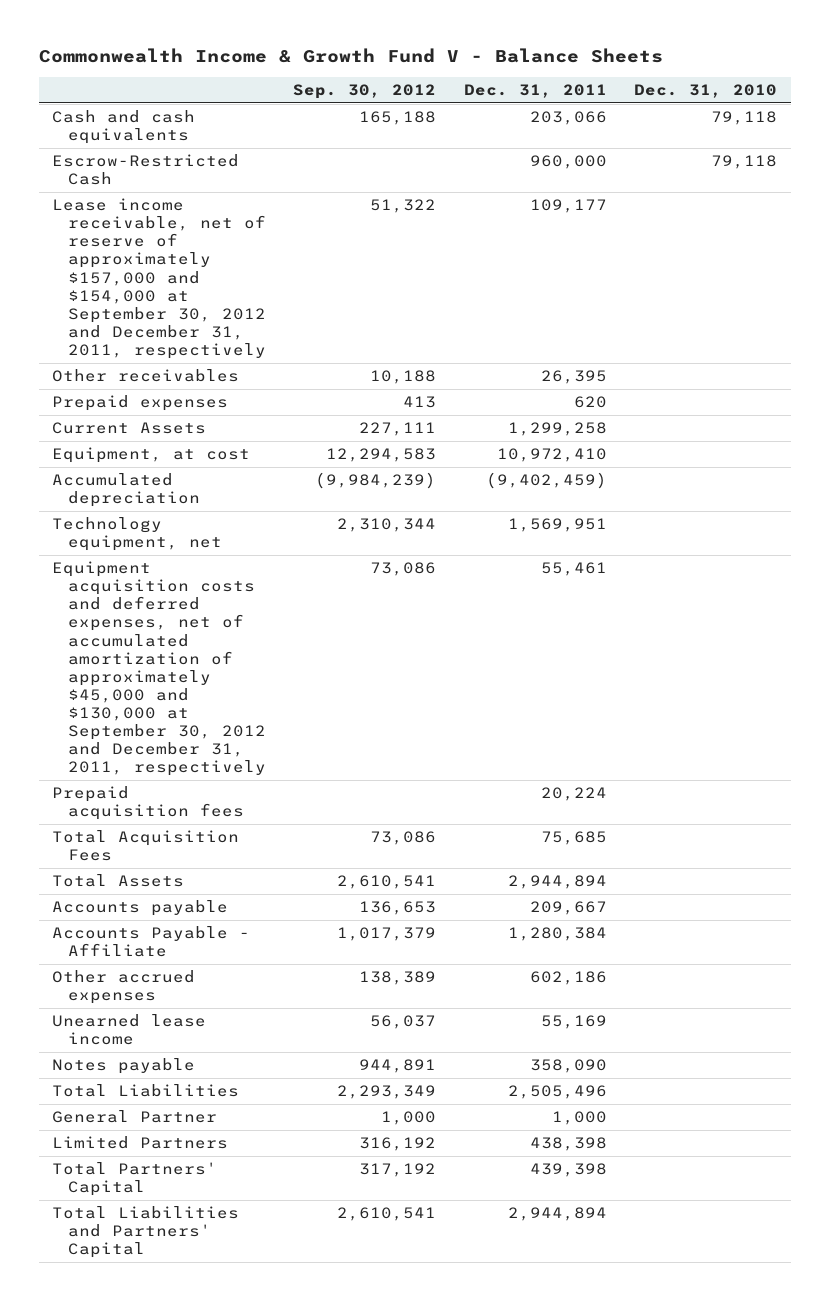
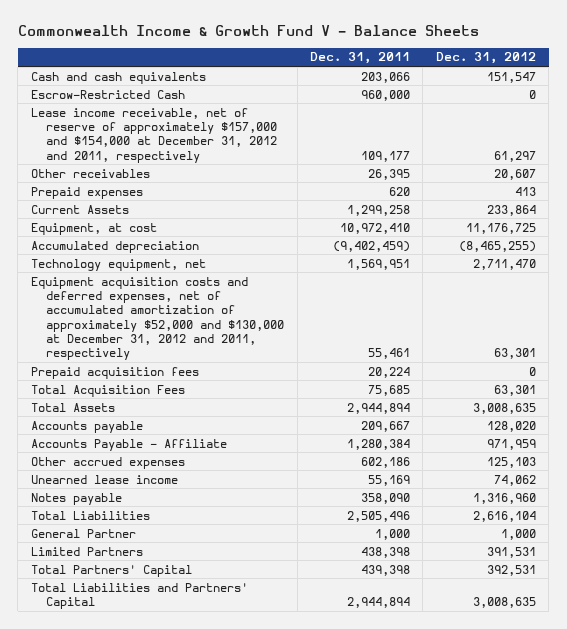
[293,84,437,100] Sep. 30, 2012 -> none
[634,84,778,99] Dec. 31, 2010 -> none
none -> [435,52,536,65] Dec. 31, 2012
[52,198,266,359] Lease income receivable, net of reserve of approximately $157,000 and $154,000 at September 30, 2012 and December 31, 2011, respectively -> [30,107,278,163] Lease income receivable, net of reserve of approximately $157,000 and $154,000 at December 31, 2012 and 2011, respectively
[52,561,266,777] Equipment acquisition costs and deferred expenses, net of accumulated amortization of approximately $45,000 and $130,000 at September 30, 2012 and December 31, 2011, respectively -> [30,276,285,361] Equipment acquisition costs and deferred expenses, net of accumulated amortization of approximately $52,000 and $130,000 at December 31, 2012 and 2011, respectively

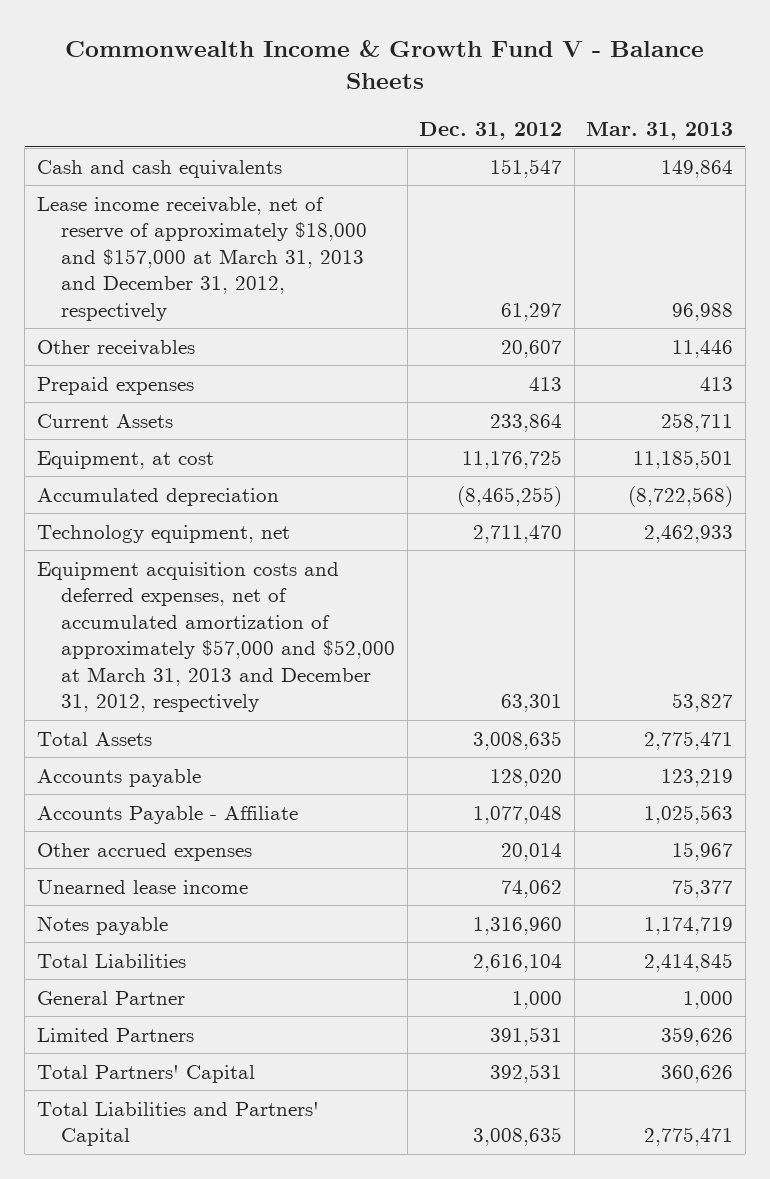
[310,52,411,65] Dec. 31, 2011 -> none
none -> [586,121,734,140] Mar. 31, 2013
[30,89,185,99] Escrow-Restricted Cash -> none
[30,107,278,163] Lease income receivable, net of reserve of approximately $157,000 and $154,000 at December 31, 2012 and 2011, respectively -> [36,196,368,321] Lease income receivable, net of reserve of approximately $18,000 and $157,000 at March 31, 2013 and December 31, 2012, respectively
[30,366,199,379] Prepaid acquisition fees -> none
[30,384,185,397] Total Acquisition Fees -> none
[30,276,285,361] Equipment acquisition costs and deferred expenses, net of accumulated amortization of approximately $52,000 and $130,000 at December 31, 2012 and 2011, respectively -> [36,561,396,713] Equipment acquisition costs and deferred expenses, net of accumulated amortization of approximately $57,000 and $52,000 at March 31, 2013 and December 31, 2012, respectively
[486,438,536,450] 971,959 -> [473,805,563,824] 1,077,048
[486,456,536,468] 125,103 -> [501,842,563,861] 20,014

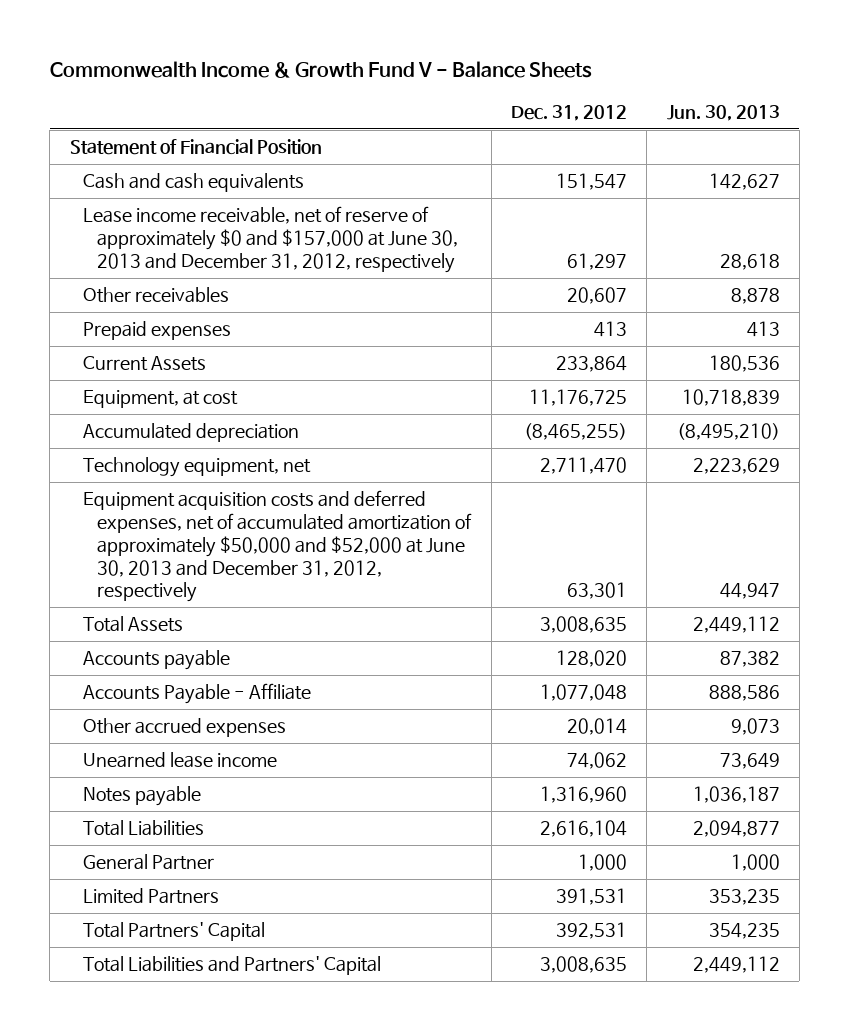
[586,121,734,140] Mar. 31, 2013 -> none
none -> [666,104,780,121] Jun. 30, 2013
none -> [69,139,322,156] Statement of Financial Position
[36,196,368,321] Lease income receivable, net of reserve of approximately $18,000 and $157,000 at March 31, 2013 and December 31, 2012, respectively -> [83,206,459,273] Lease income receivable, net of reserve of approximately $0 and $157,000 at June 30, 2013 and December 31, 2012, respectively
[36,561,396,713] Equipment acquisition costs and deferred expenses, net of accumulated amortization of approximately $57,000 and $52,000 at March 31, 2013 and December 31, 2012, respectively -> [83,490,473,603] Equipment acquisition costs and deferred expenses, net of accumulated amortization of approximately $50,000 and $52,000 at June 30, 2013 and December 31, 2012, respectively

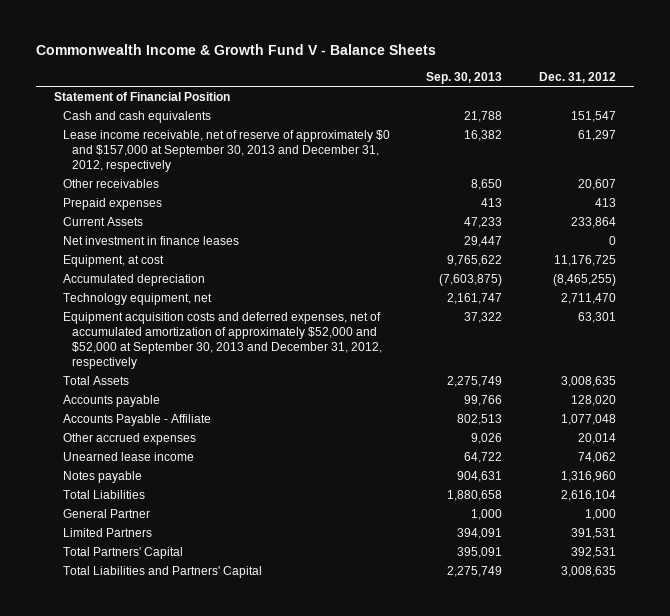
[666,104,780,121] Jun. 30, 2013 -> none
none -> [426,72,503,85] Sep. 30, 2013
[83,206,459,273] Lease income receivable, net of reserve of approximately $0 and $157,000 at June 30, 2013 and December 31, 2012, respectively -> [63,129,391,172] Lease income receivable, net of reserve of approximately $0 and $157,000 at September 30, 2013 and December 31, 2012, respectively
none -> [63,235,240,245] Net investment in finance leases
[83,490,473,603] Equipment acquisition costs and deferred expenses, net of accumulated amortization of approximately $50,000 and $52,000 at June 30, 2013 and December 31, 2012, respectively -> [63,311,383,370] Equipment acquisition costs and deferred expenses, net of accumulated amortization of approximately $52,000 and $52,000 at September 30, 2013 and December 31, 2012, respectively

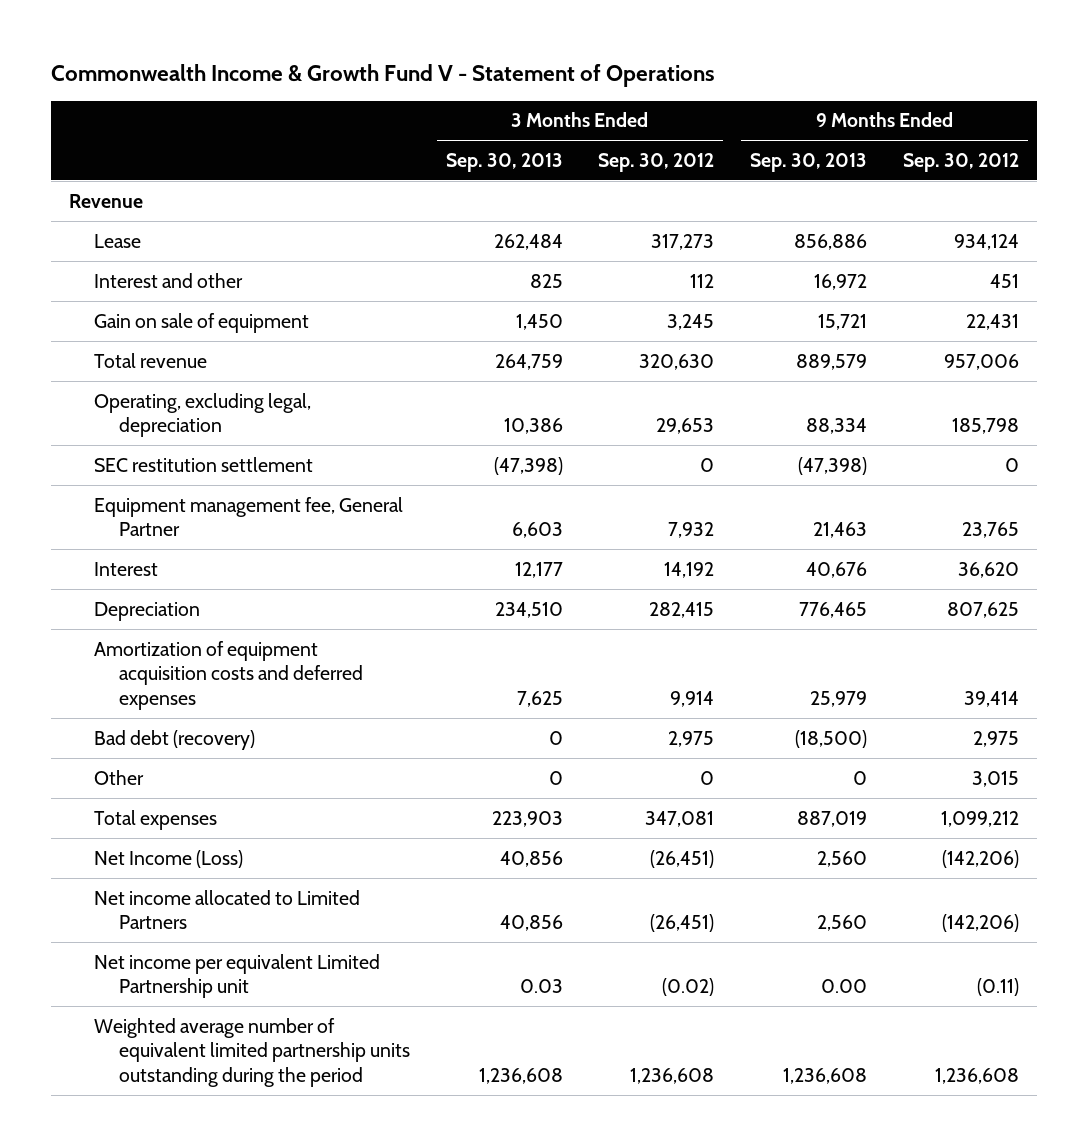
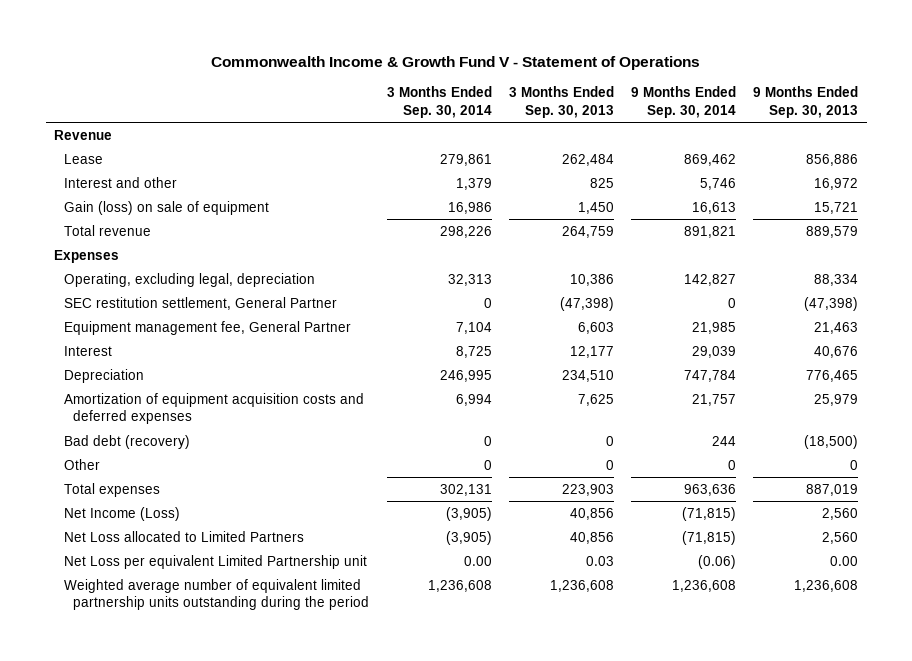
[598,152,715,172] Sep. 30, 2012 -> none
[903,152,1020,172] Sep. 30, 2012 -> none
none -> [386,86,492,118] 3 Months Ended Sep. 30, 2014
none -> [631,86,737,118] 9 Months Ended Sep. 30, 2014
[93,312,309,333] Gain on sale of equipment -> [63,200,269,215] Gain (loss) on sale of equipment
none -> [54,249,120,263] Expenses
[93,456,313,472] SEC restitution settlement -> [63,296,337,310] SEC restitution settlement, General Partner
[93,889,360,930] Net income allocated to Limited Partners -> [63,530,304,542] Net Loss allocated to Limited Partners
[93,953,380,999] Net income per equivalent Limited Partnership unit -> [63,554,367,569] Net Loss per equivalent Limited Partnership unit

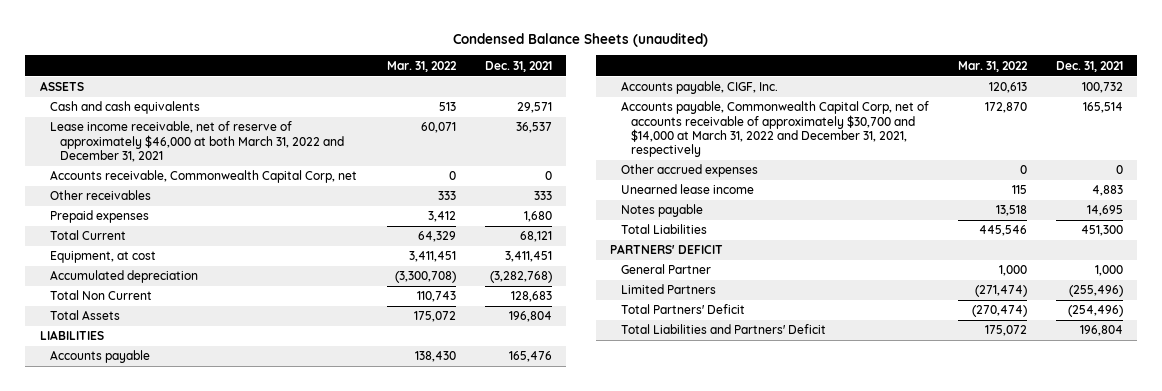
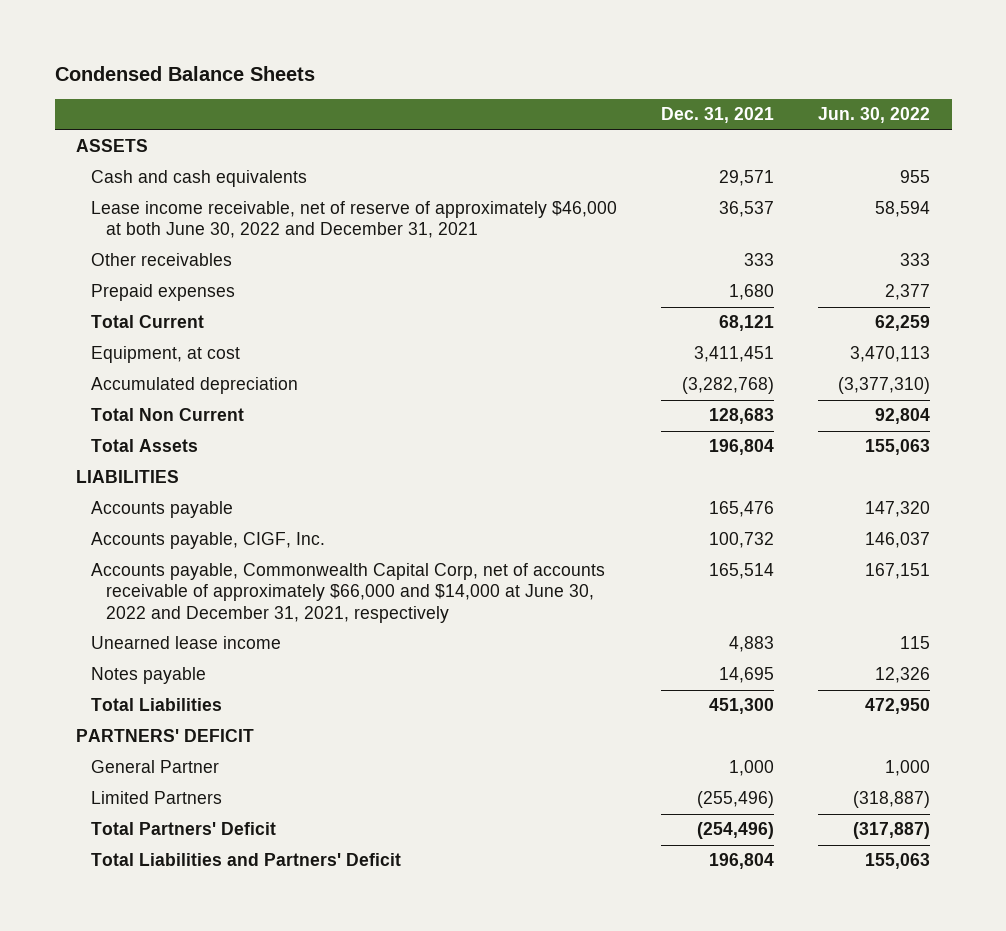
[453,32,709,47] Condensed Balance Sheets (unaudited) -> [54,66,315,82] Condensed Balance Sheets
[386,60,457,72] Mar. 31, 2022 -> none
none -> [817,107,930,124] Jun. 30, 2022
[49,170,357,184] Accounts receivable, Commonwealth Capital Corp, net -> none
[49,121,345,162] Lease income receivable, net of reserve of approximately $46,000 at both March 31, 2022 and December 31, 2021 -> [91,201,618,239] Lease income receivable, net of reserve of approximately $46,000 at both June 30, 2022 and December 31, 2021
[620,164,758,178] Other accrued expenses -> none
[620,101,929,158] Accounts payable, Commonwealth Capital Corp, net of accounts receivable of approximately $30,700 and $14,000 at March 31, 2022 and December 31, 2021, respectively -> [91,563,606,623] Accounts payable, Commonwealth Capital Corp, net of accounts receivable of approximately $66,000 and $14,000 at June 30, 2022 and December 31, 2021, respectively

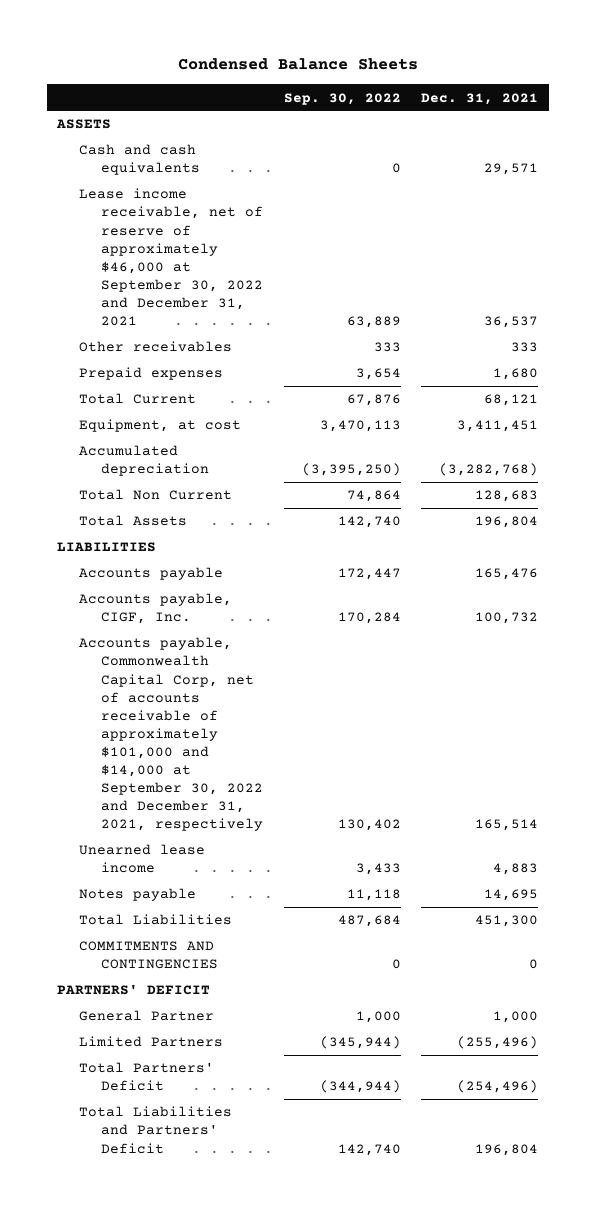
[817,107,930,124] Jun. 30, 2022 -> none
none -> [283,92,401,105] Sep. 30, 2022
[91,201,618,239] Lease income receivable, net of reserve of approximately $46,000 at both June 30, 2022 and December 31, 2021 -> [78,188,264,326] Lease income receivable, net of reserve of approximately $46,000 at September 30, 2022 and December 31, 2021
[91,563,606,623] Accounts payable, Commonwealth Capital Corp, net of accounts receivable of approximately $66,000 and $14,000 at June 30, 2022 and December 31, 2021, respectively -> [78,637,264,831] Accounts payable, Commonwealth Capital Corp, net of accounts receivable of approximately $101,000 and $14,000 at September 30, 2022 and December 31, 2021, respectively
none -> [78,941,219,970] COMMITMENTS AND CONTINGENCIES

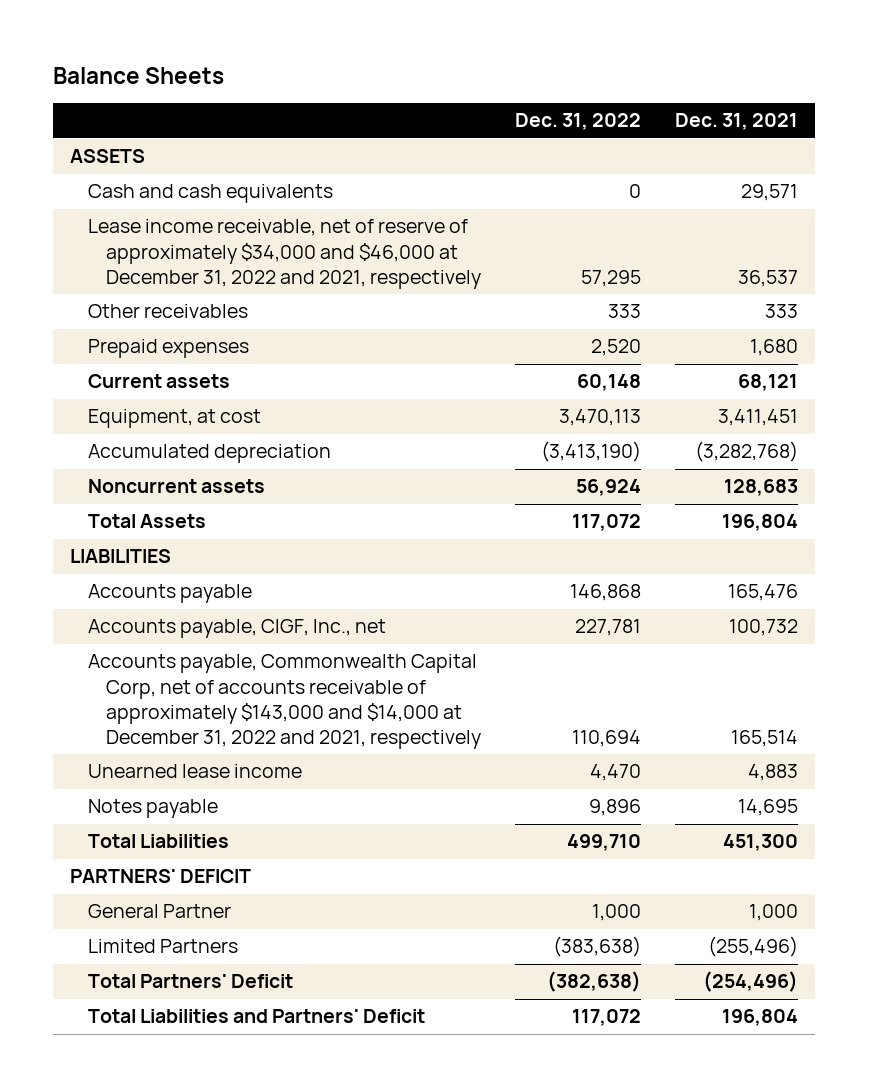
[177,58,418,71] Condensed Balance Sheets -> [53,66,225,84] Balance Sheets
[283,92,401,105] Sep. 30, 2022 -> none
none -> [515,113,642,131] Dec. 31, 2022
[78,188,264,326] Lease income receivable, net of reserve of approximately $46,000 at September 30, 2022 and December 31, 2021 -> [88,219,481,289] Lease income receivable, net of reserve of approximately $34,000 and $46,000 at December 31, 2022 and 2021, respectively
[78,393,196,405] Total Current -> [88,374,231,389] Current assets
[78,489,232,501] Total Non Current -> [88,479,266,494] Noncurrent assets
[78,593,232,625] Accounts payable, CIGF, Inc. -> [88,619,387,639] Accounts payable, CIGF, Inc., net
[78,637,264,831] Accounts payable, Commonwealth Capital Corp, net of accounts receivable of approximately $101,000 and $14,000 at September 30, 2022 and December 31, 2021, respectively -> [88,654,481,749] Accounts payable, Commonwealth Capital Corp, net of accounts receivable of approximately $143,000 and $14,000 at December 31, 2022 and 2021, respectively
[78,941,219,970] COMMITMENTS AND CONTINGENCIES -> none

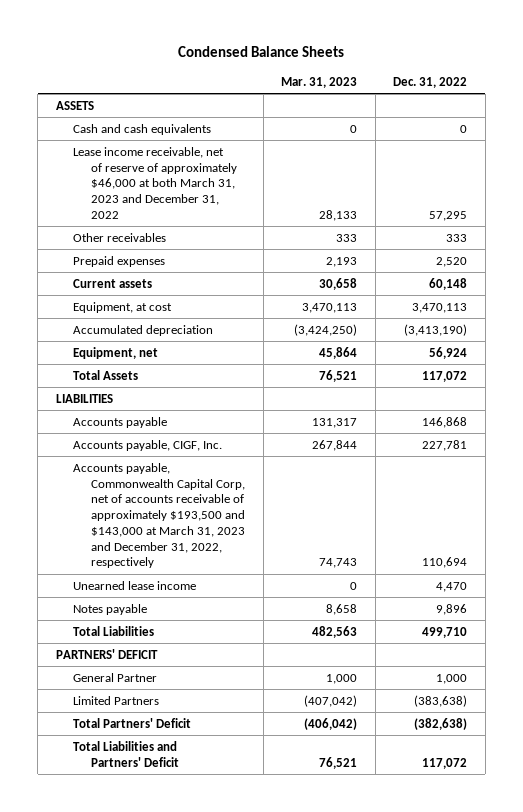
[53,66,225,84] Balance Sheets -> [178,46,345,58] Condensed Balance Sheets
[675,113,799,131] Dec. 31, 2021 -> none
none -> [281,76,358,88] Mar. 31, 2023
[88,219,481,289] Lease income receivable, net of reserve of approximately $34,000 and $46,000 at December 31, 2022 and 2021, respectively -> [73,146,238,219] Lease income receivable, net of reserve of approximately $46,000 at both March 31, 2023 and December 31, 2022
[88,479,266,494] Noncurrent assets -> [73,346,159,359] Equipment, net
[88,619,387,639] Accounts payable, CIGF, Inc., net -> [73,439,223,451] Accounts payable, CIGF, Inc.
[88,654,481,749] Accounts payable, Commonwealth Capital Corp, net of accounts receivable of approximately $143,000 and $14,000 at December 31, 2022 and 2021, respectively -> [73,462,246,569] Accounts payable, Commonwealth Capital Corp, net of accounts receivable of approximately $193,500 and $143,000 at March 31, 2023 and December 31, 2022, respectively

